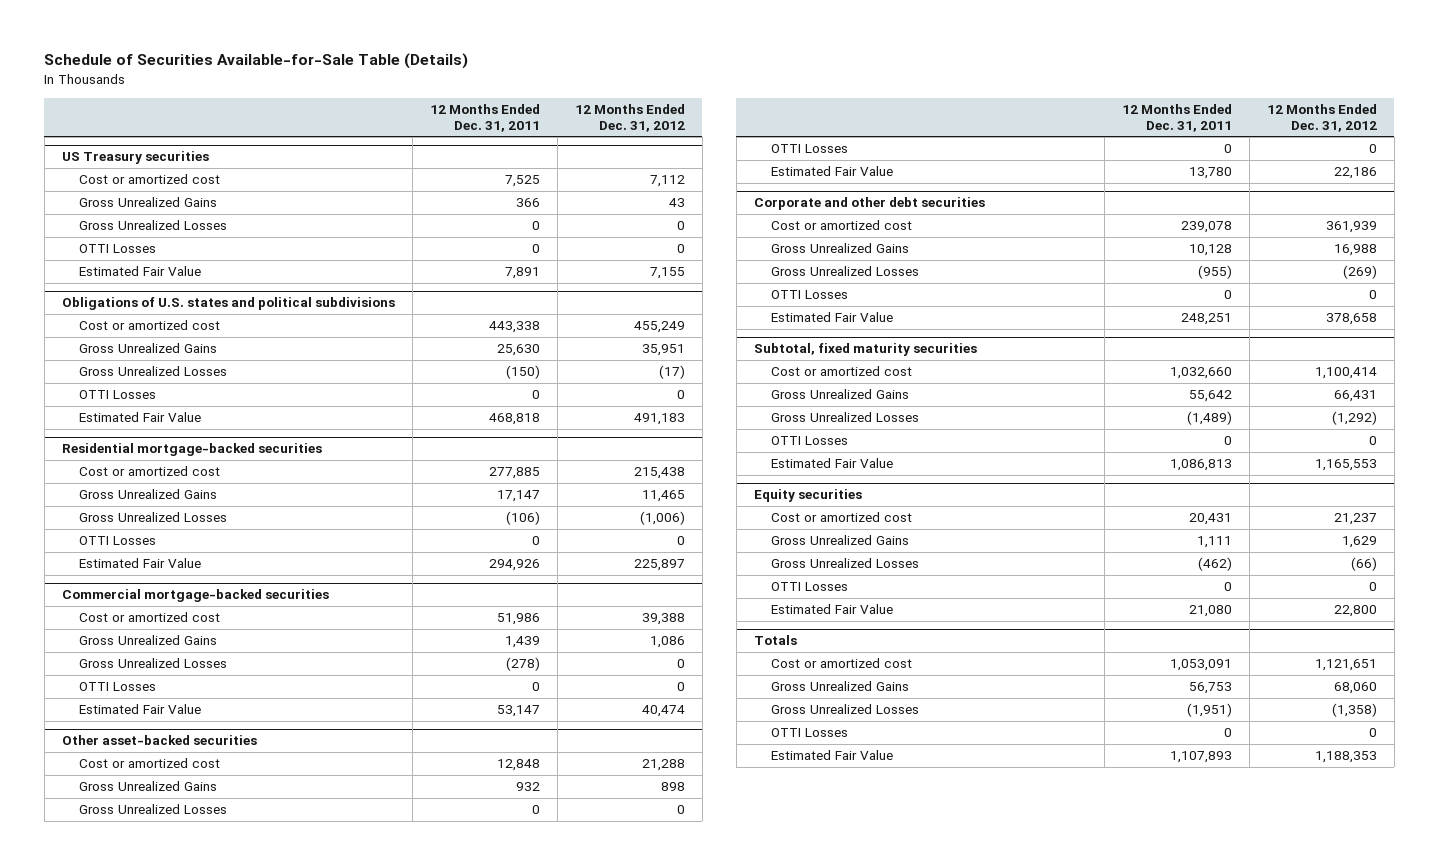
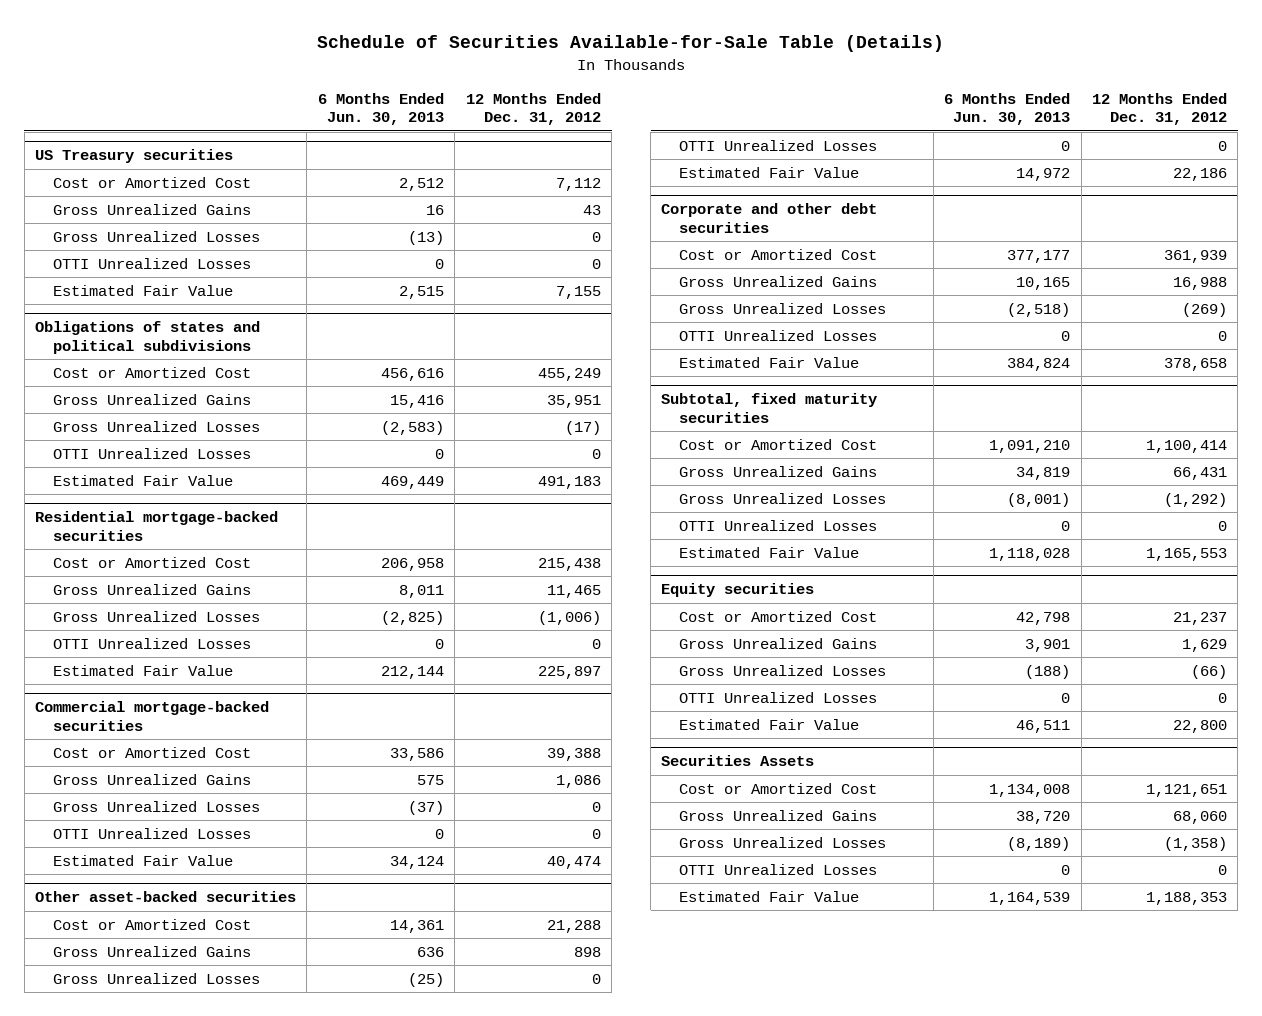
[429,103,540,133] 12 Months Ended Dec. 31, 2011 -> none
none -> [317,92,444,126] 6 Months Ended Jun. 30, 2013
[79,174,221,185] Cost or amortized cost -> [52,176,251,188] Cost or Amortized Cost
[79,244,157,254] OTTI Losses -> [52,257,251,269] OTTI Unrealized Losses
[61,297,395,311] Obligations of U.S. states and political subdivisions -> [35,321,261,354] Obligations of states and political subdivisions
[79,320,221,331] Cost or amortized cost -> [52,366,251,378] Cost or Amortized Cost
[79,390,157,400] OTTI Losses -> [52,447,251,459] OTTI Unrealized Losses
[79,466,221,477] Cost or amortized cost -> [52,556,251,568] Cost or Amortized Cost
[79,536,157,546] OTTI Losses -> [52,637,251,649] OTTI Unrealized Losses
[79,612,221,623] Cost or amortized cost -> [52,746,251,758] Cost or Amortized Cost
[79,682,157,692] OTTI Losses -> [52,827,251,839] OTTI Unrealized Losses
[79,758,221,769] Cost or amortized cost -> [52,918,251,930] Cost or Amortized Cost
[771,144,849,154] OTTI Losses -> [679,139,878,151] OTTI Unrealized Losses
[771,220,913,231] Cost or amortized cost -> [679,248,878,260] Cost or Amortized Cost
[771,290,849,300] OTTI Losses -> [679,329,878,341] OTTI Unrealized Losses
[771,366,913,377] Cost or amortized cost -> [679,438,878,450] Cost or Amortized Cost
[771,436,849,446] OTTI Losses -> [679,519,878,531] OTTI Unrealized Losses
[771,512,913,523] Cost or amortized cost -> [679,610,878,622] Cost or Amortized Cost
[771,582,849,592] OTTI Losses -> [679,691,878,703] OTTI Unrealized Losses
[753,635,797,646] Totals -> none
none -> [661,755,815,767] Securities Assets
[771,658,913,669] Cost or amortized cost -> [679,782,878,794] Cost or Amortized Cost
[771,728,849,738] OTTI Losses -> [679,863,878,875] OTTI Unrealized Losses

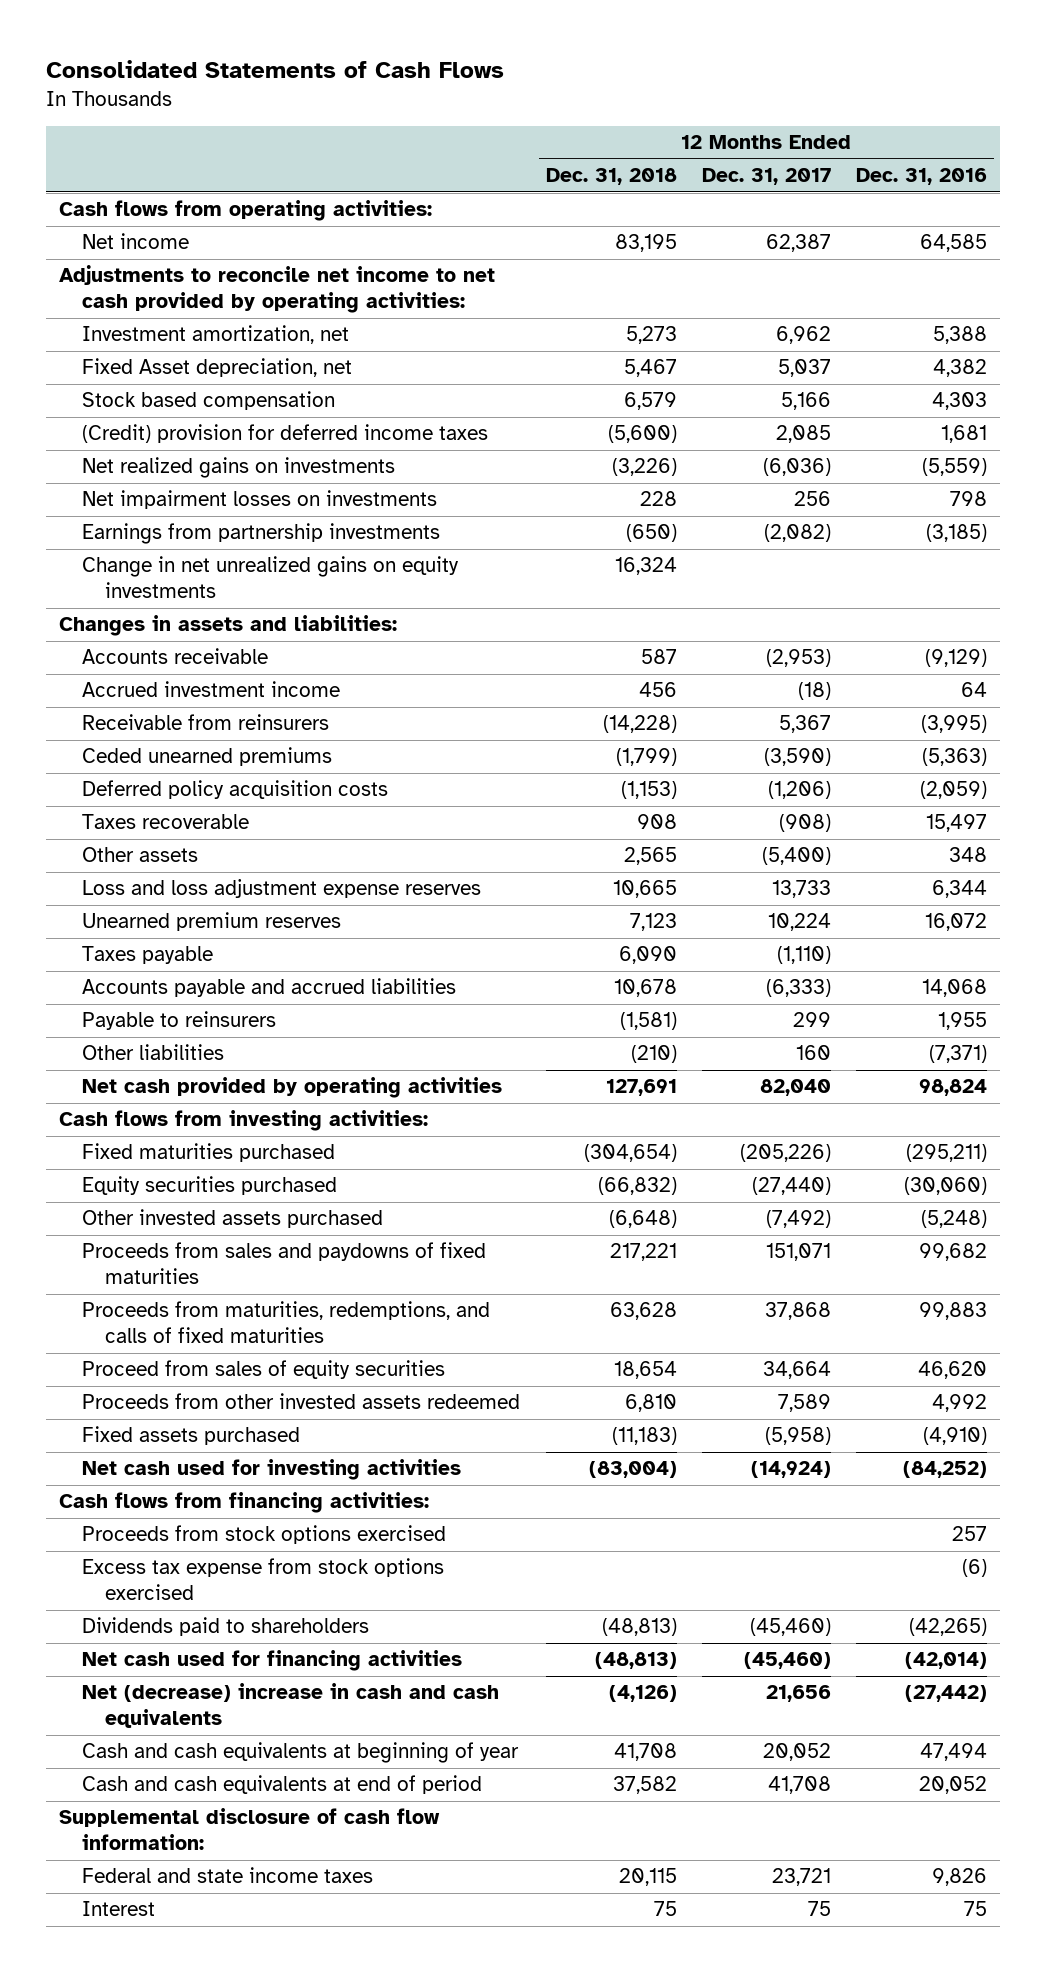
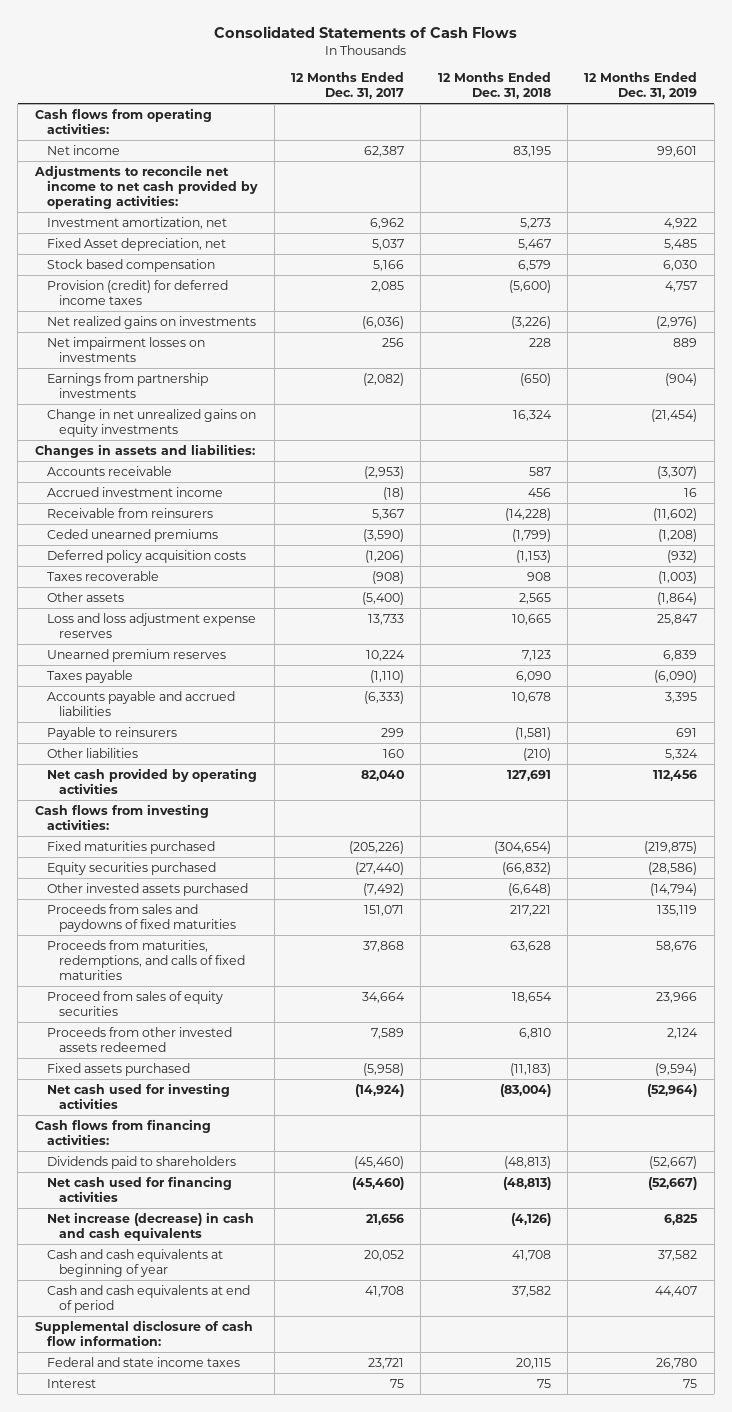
[856,168,988,186] Dec. 31, 2016 -> none
none -> [584,72,698,100] 12 Months Ended Dec. 31, 2019
[82,424,489,444] (Credit) provision for deferred income taxes -> [47,279,229,305] Provision (credit) for deferred income taxes
[82,1525,447,1545] Proceeds from stock options exercised -> none
[82,1558,445,1601] Excess tax expense from stock options exercised -> none
[82,1683,500,1729] Net (decrease) increase in cash and cash equivalents -> [47,1211,255,1241] Net increase (decrease) in cash and cash equivalents

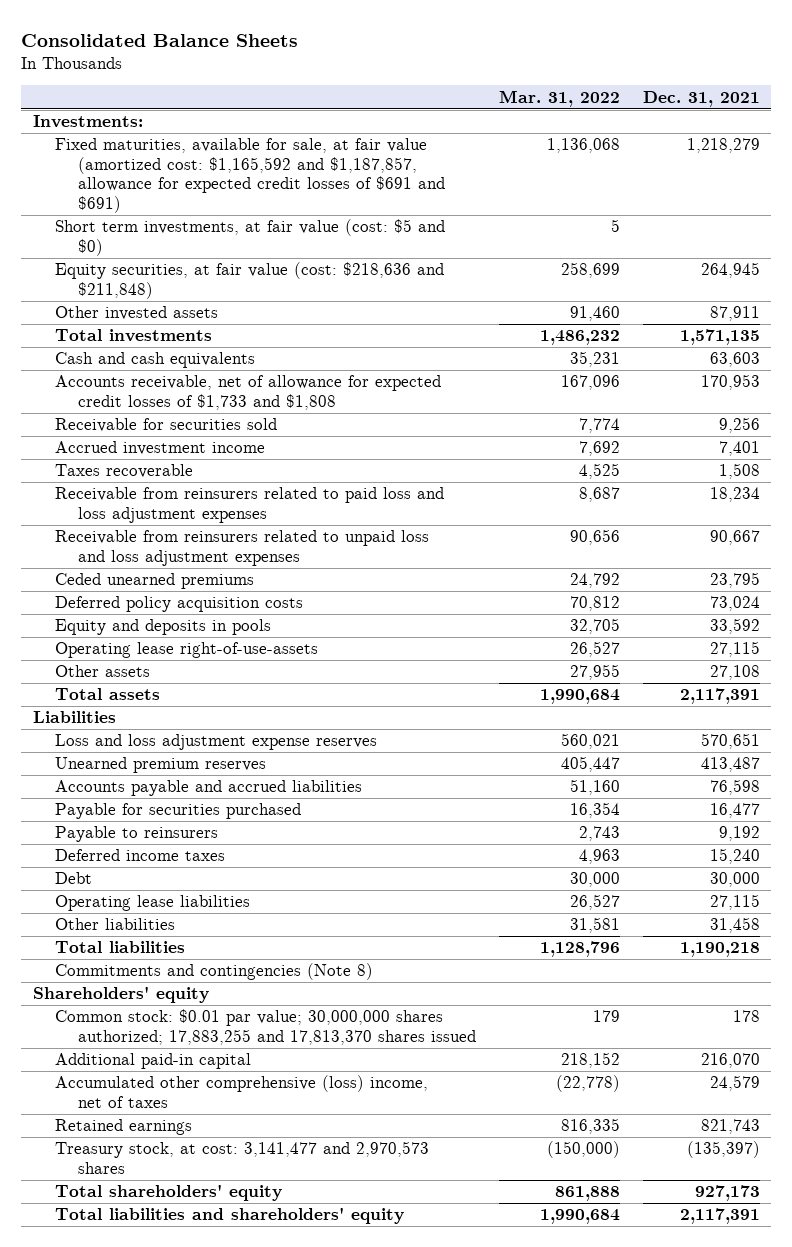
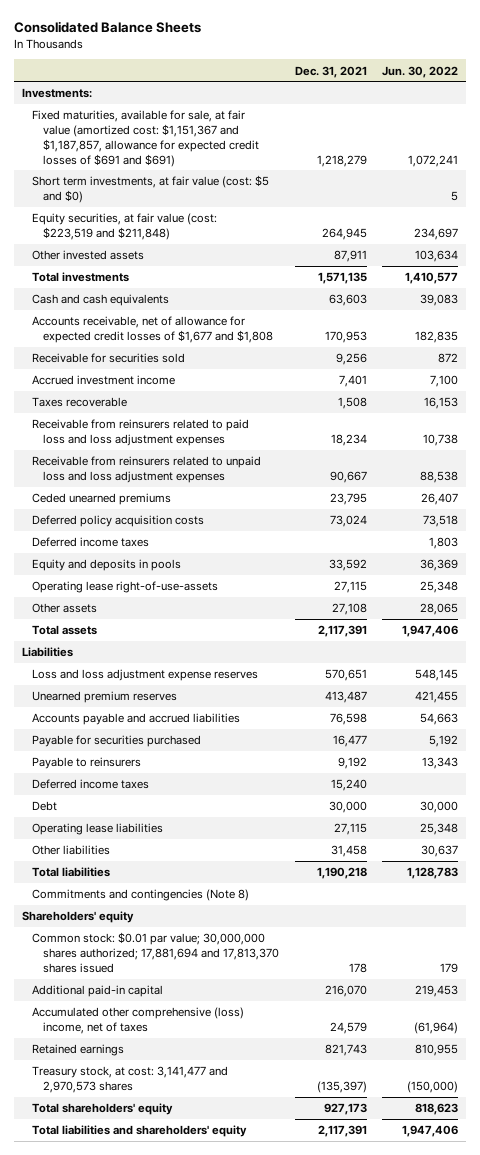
[498,89,620,107] Mar. 31, 2022 -> none
none -> [382,65,459,78] Jun. 30, 2022
[55,138,445,213] Fixed maturities, available for sale, at fair value (amortized cost: $1,165,592 and $1,187,857, allowance for expected credit losses of $691 and $691) -> [32,110,260,167] Fixed maturities, available for sale, at fair value (amortized cost: $1,151,367 and $1,187,857, allowance for expected credit losses of $691 and $691)
[55,262,445,299] Equity securities, at fair value (cost: $218,636 and $211,848) -> [32,213,218,240] Equity securities, at fair value (cost: $223,519 and $211,848)
[55,375,442,410] Accounts receivable, net of allowance for expected credit losses of $1,733 and $1,808 -> [32,316,274,343] Accounts receivable, net of allowance for expected credit losses of $1,677 and $1,808
none -> [32,537,150,548] Deferred income taxes
[55,1009,476,1045] Common stock: $0.01 par value; 30,000,000 shares authorized; 17,883,255 and 17,813,370 shares issued -> [32,932,280,973] Common stock: $0.01 par value; 30,000,000 shares authorized; 17,881,694 and 17,813,370 shares issued

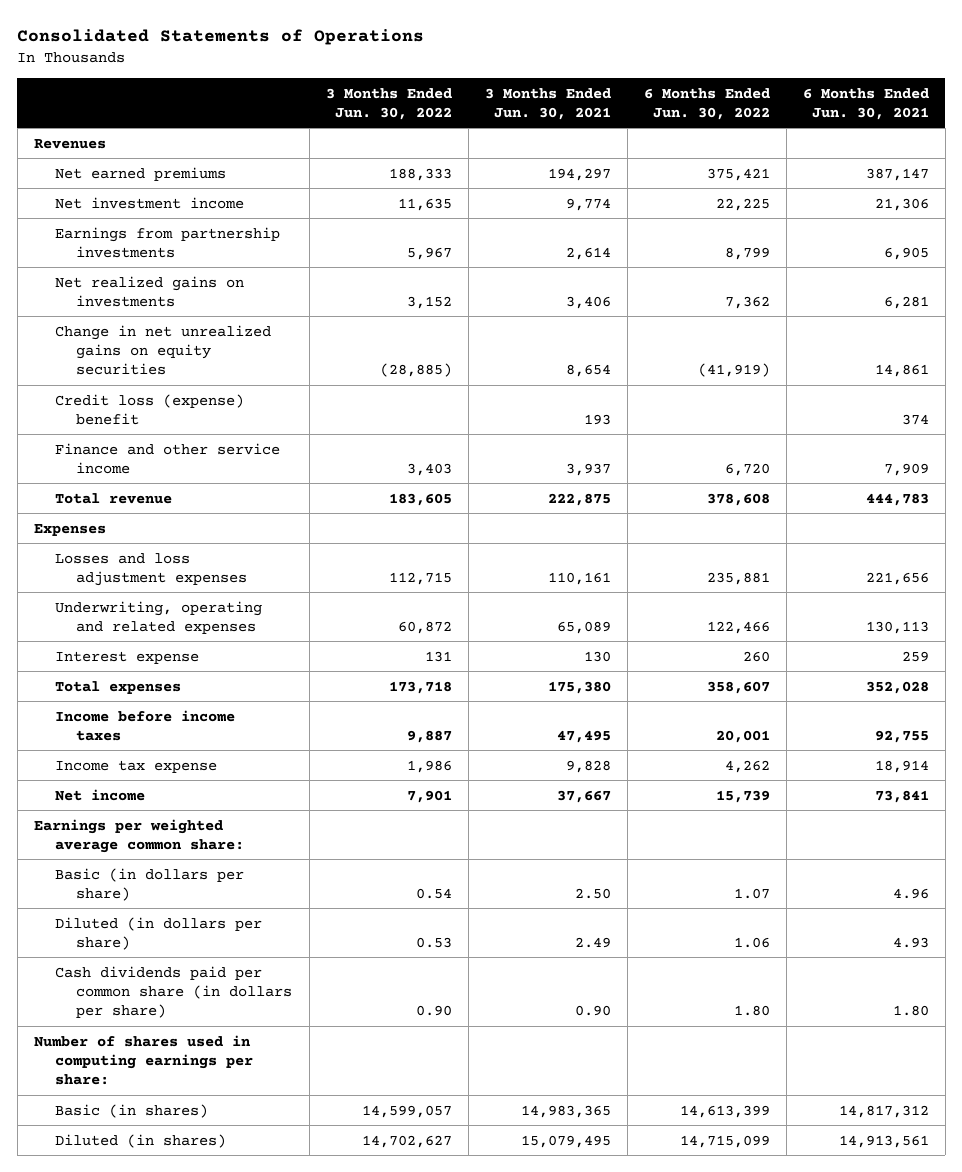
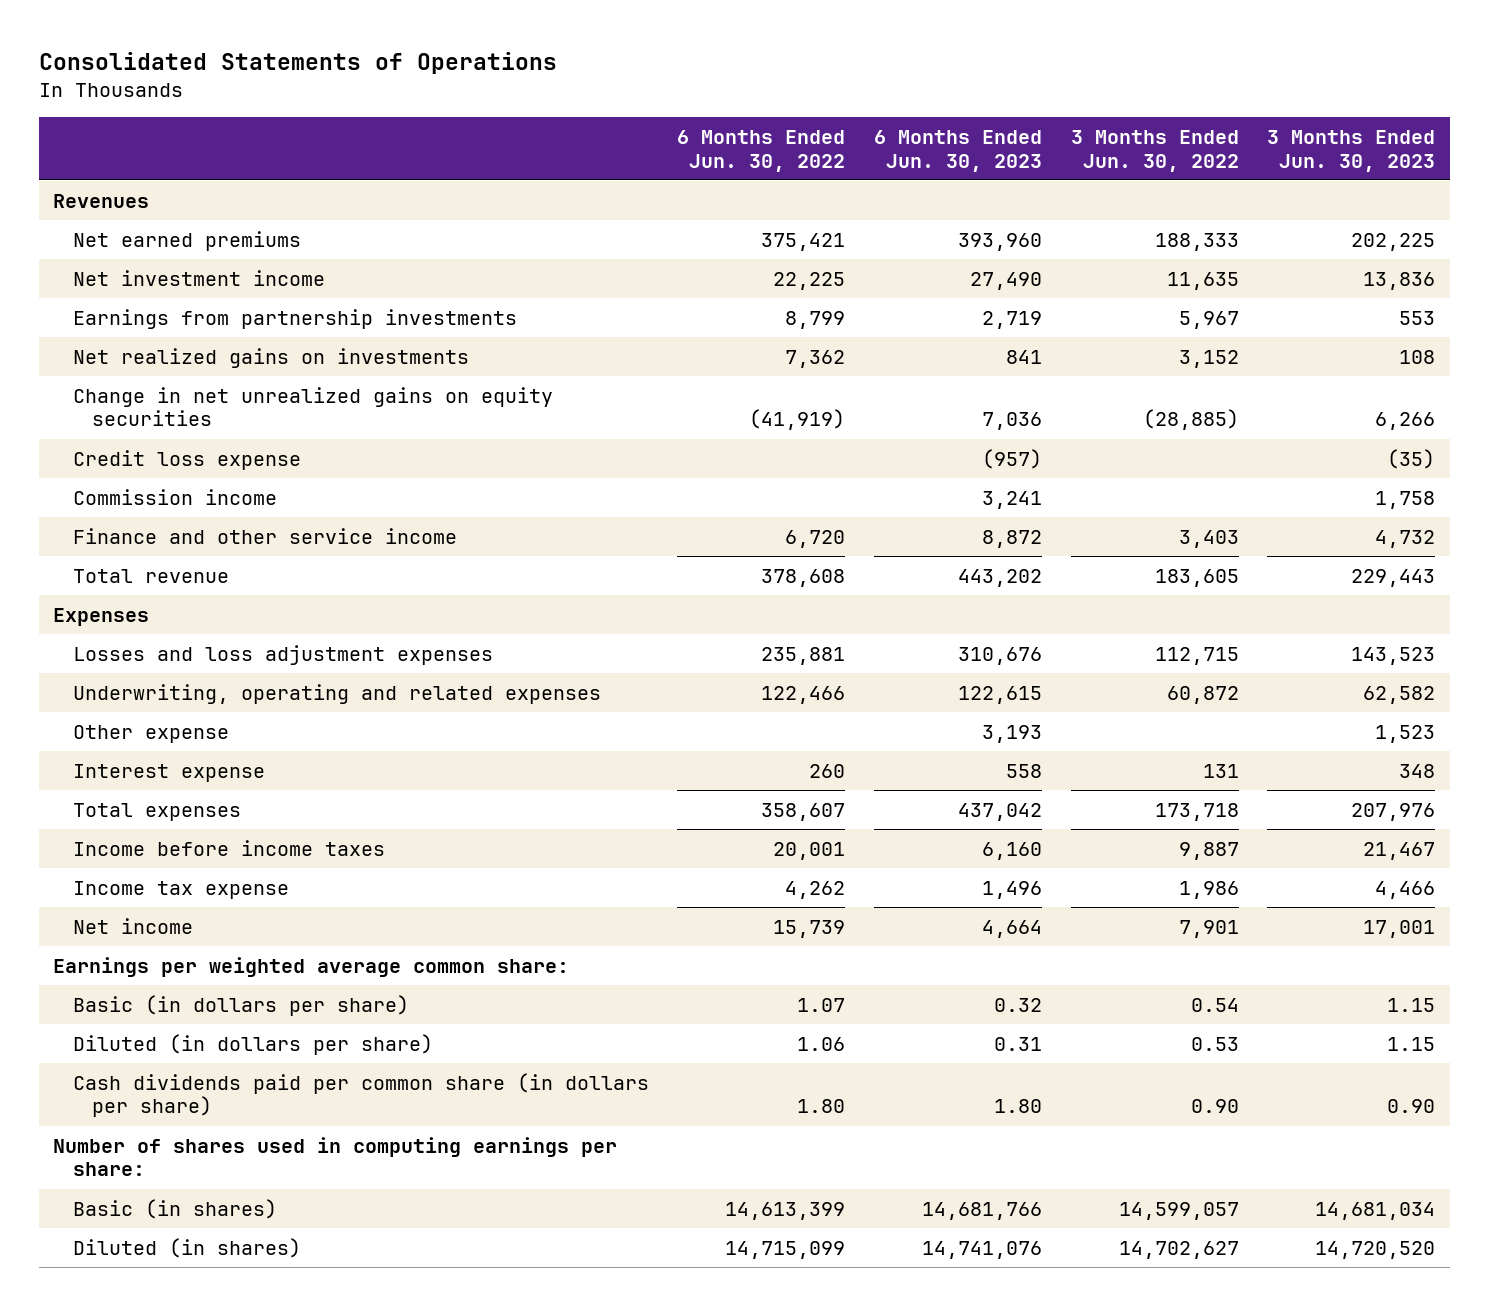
[484,87,611,120] 3 Months Ended Jun. 30, 2021 -> none
[802,87,929,120] 6 Months Ended Jun. 30, 2021 -> none
none -> [874,129,1043,172] 6 Months Ended Jun. 30, 2023
none -> [1267,129,1436,172] 3 Months Ended Jun. 30, 2023
[55,393,245,425] Credit loss (expense) benefit -> [72,449,301,470] Credit loss expense
none -> [72,488,277,505] Commission income
none -> [72,724,229,743] Other expense

